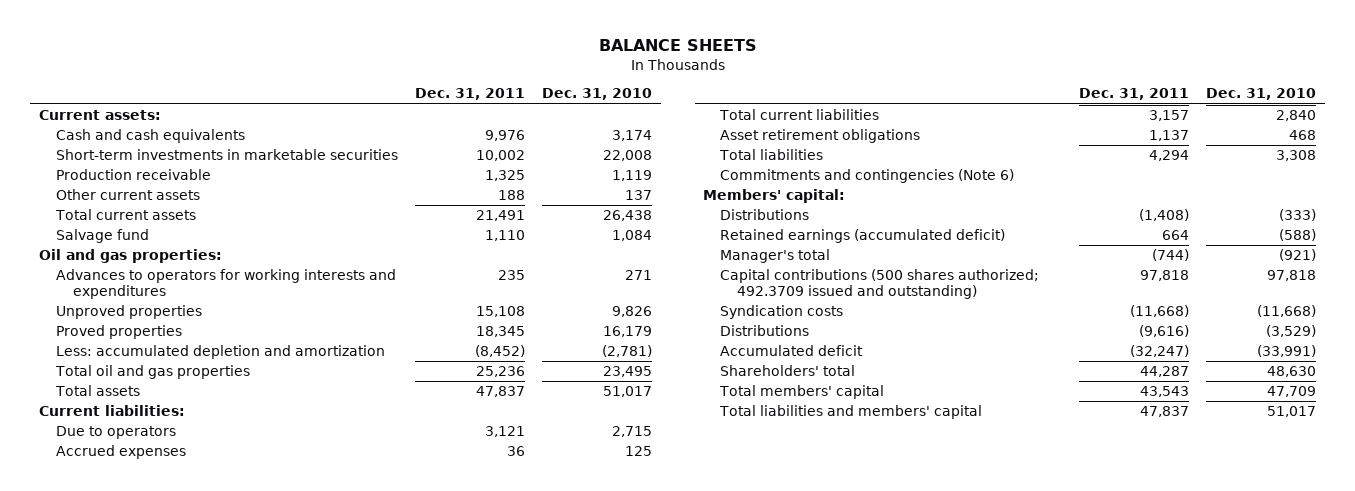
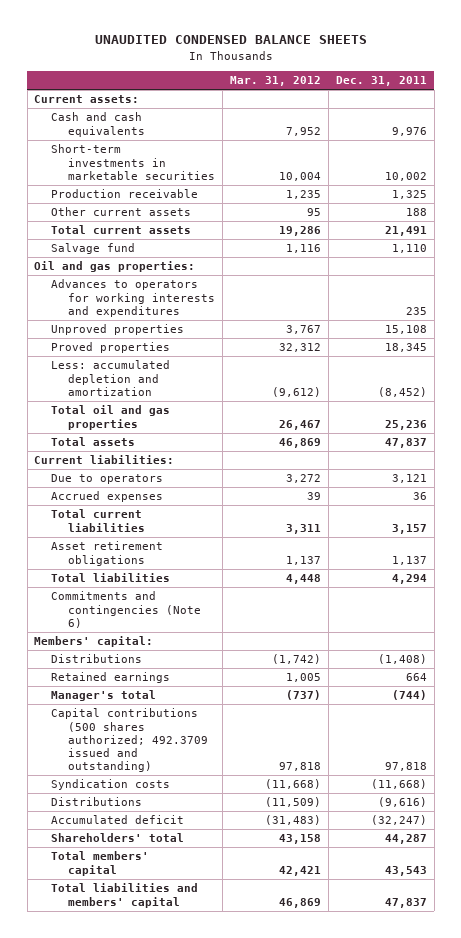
[598,39,757,52] BALANCE SHEETS -> [94,35,367,45] UNAUDITED CONDENSED BALANCE SHEETS
[542,88,653,101] Dec. 31, 2010 -> none
none -> [229,76,321,87] Mar. 31, 2012
[719,229,1005,244] Retained earnings (accumulated deficit) -> [51,672,171,684] Retained earnings

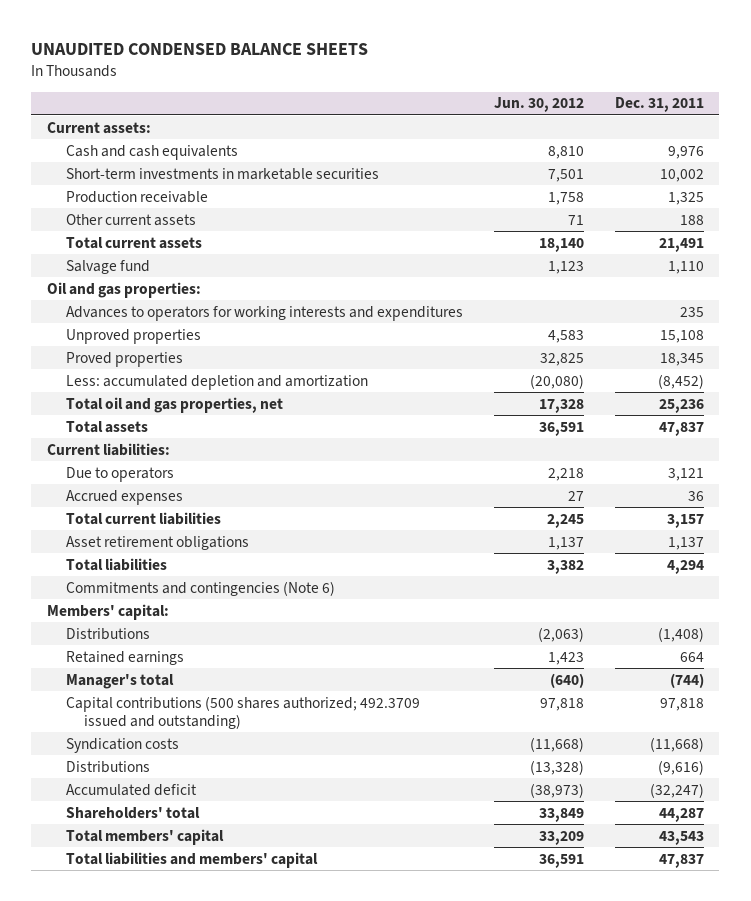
[229,76,321,87] Mar. 31, 2012 -> none
none -> [493,97,584,113] Jun. 30, 2012
[51,405,171,430] Total oil and gas properties -> [65,396,283,413] Total oil and gas properties, net

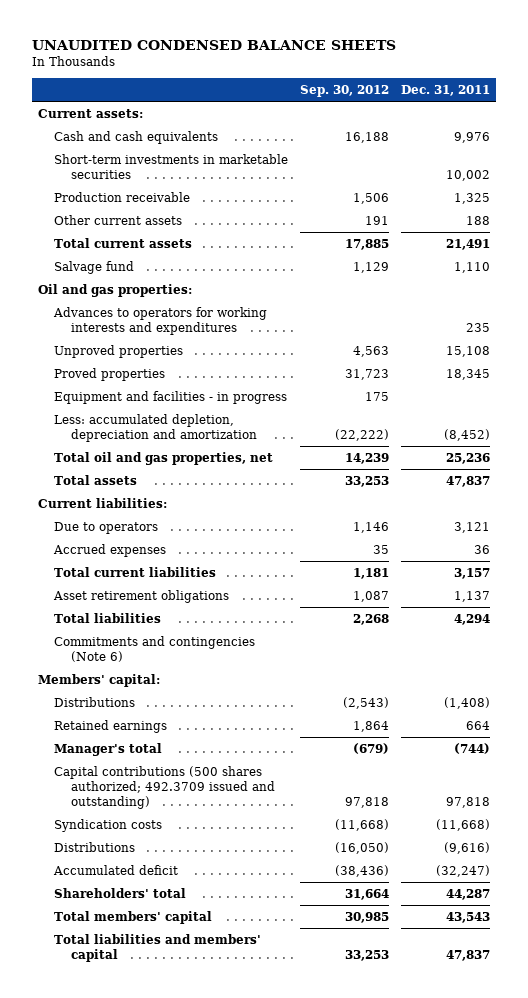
[493,97,584,113] Jun. 30, 2012 -> none
none -> [300,84,390,97] Sep. 30, 2012
none -> [54,390,288,404] Equipment and facilities - in progress
[65,374,368,390] Less: accumulated depletion and amortization -> [54,413,258,443] Less: accumulated depletion, depreciation and amortization

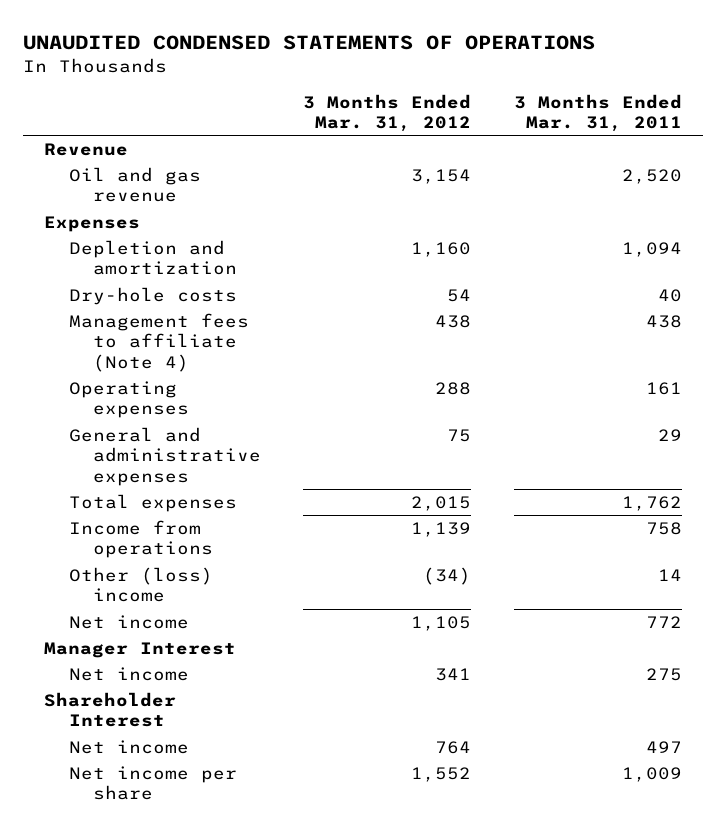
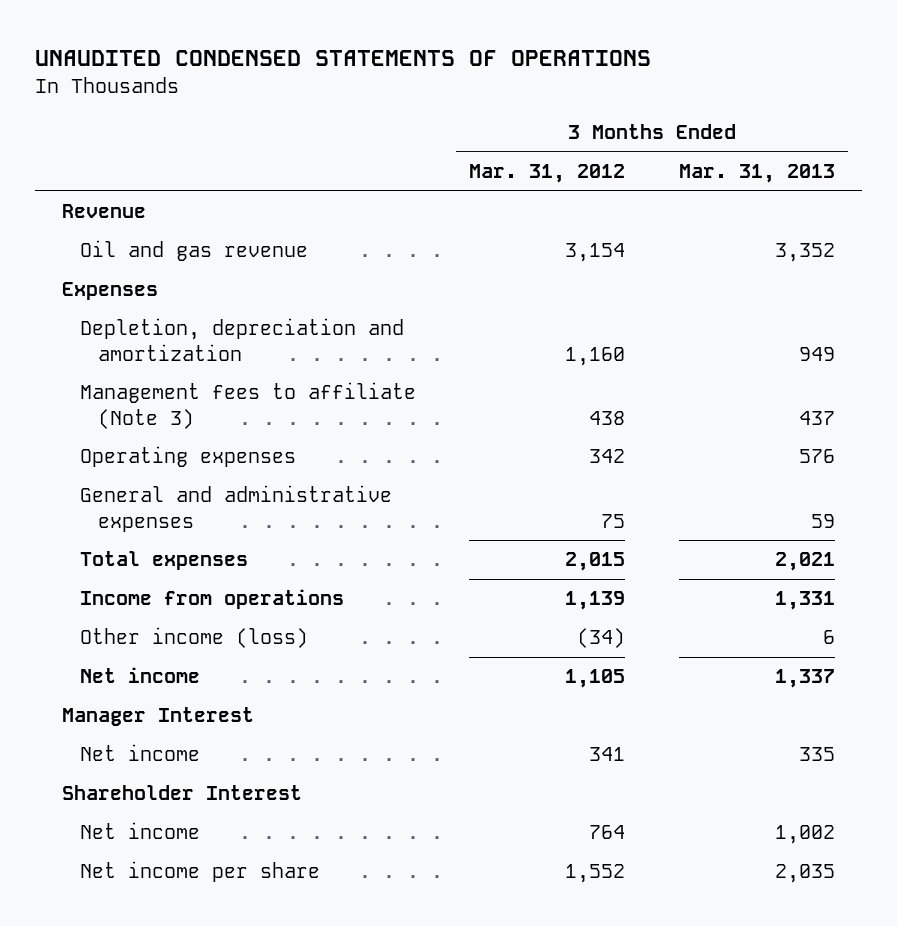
[513,93,682,133] 3 Months Ended Mar. 31, 2011 -> none
none -> [678,164,835,184] Mar. 31, 2013
[68,287,237,306] Dry-hole costs -> none
[68,240,238,276] Depletion and amortization -> [79,318,404,361] Depletion, depreciation and amortization
[68,313,249,372] Management fees to affiliate (Note 4) -> [79,382,416,429] Management fees to affiliate (Note 3)
[435,382,472,396] 288 -> [589,449,626,464] 342
[68,567,213,603] Other (loss) income -> [79,627,308,649] Other income (loss)

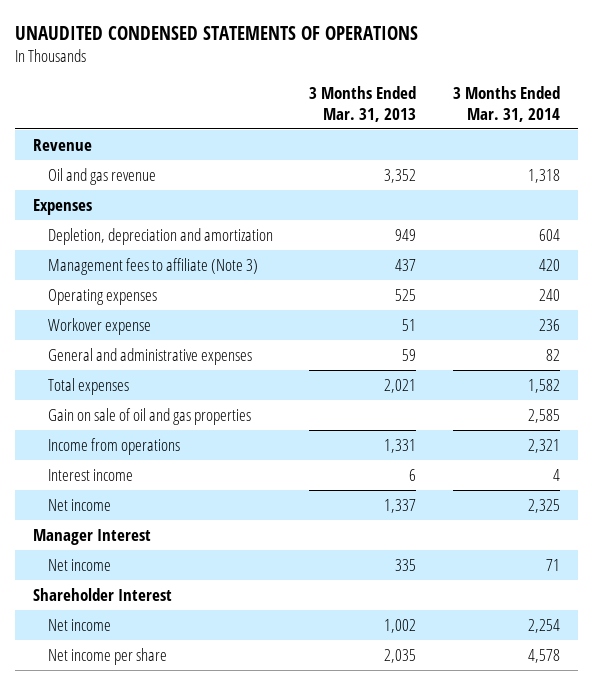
[469,164,626,184] Mar. 31, 2012 -> none
none -> [452,86,560,122] 3 Months Ended Mar. 31, 2014
[798,449,835,464] 576 -> [395,288,417,301] 525
none -> [48,317,152,335] Workover expense
none -> [48,407,252,425] Gain on sale of oil and gas properties
[79,627,308,649] Other income (loss) -> none
none -> [48,468,134,481] Interest income

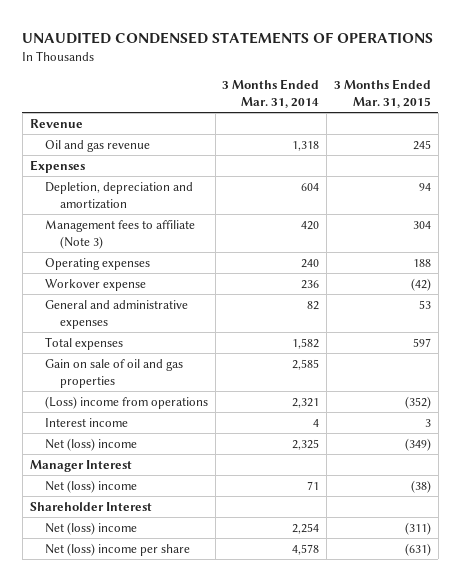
[309,86,417,122] 3 Months Ended Mar. 31, 2013 -> none
none -> [334,79,432,108] 3 Months Ended Mar. 31, 2015
[48,437,181,455] Income from operations -> [44,395,208,409] (Loss) income from operations
[48,498,112,511] Net income -> [44,437,137,451] Net (loss) income
[48,558,112,571] Net income -> [44,479,137,493] Net (loss) income
[48,618,112,631] Net income -> [44,521,137,535] Net (loss) income
[48,647,168,665] Net income per share -> [44,542,190,556] Net (loss) income per share

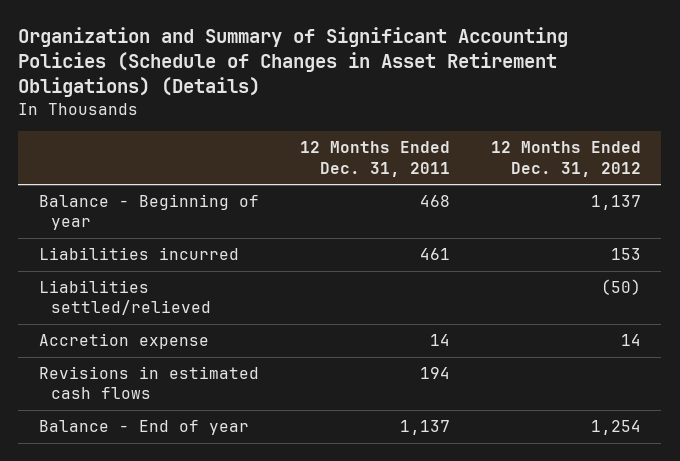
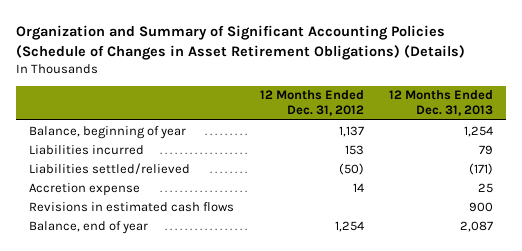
[299,141,450,177] 12 Months Ended Dec. 31, 2011 -> none
none -> [389,90,494,117] 12 Months Ended Dec. 31, 2013
[38,194,259,231] Balance - Beginning of year -> [28,125,186,139] Balance, beginning of year
[38,420,249,436] Balance - End of year -> [28,220,148,234] Balance, end of year

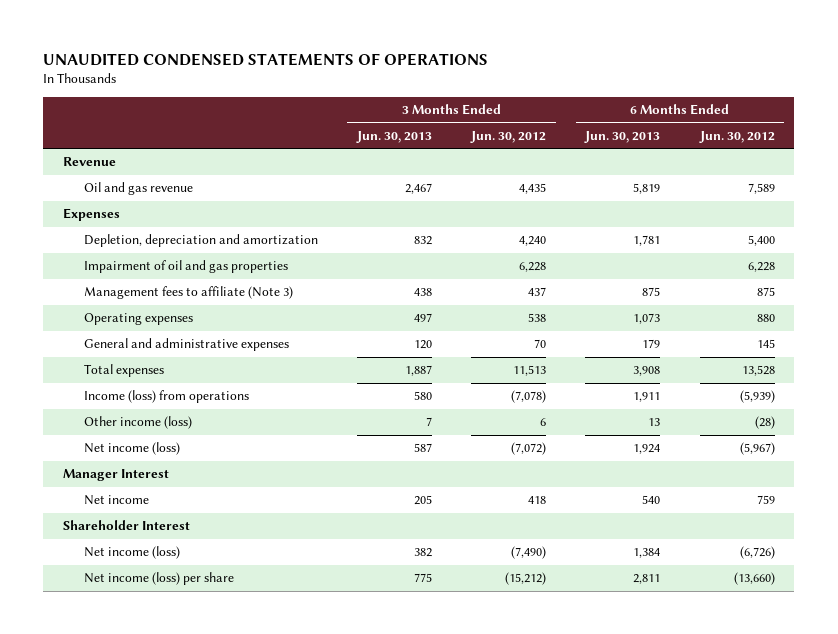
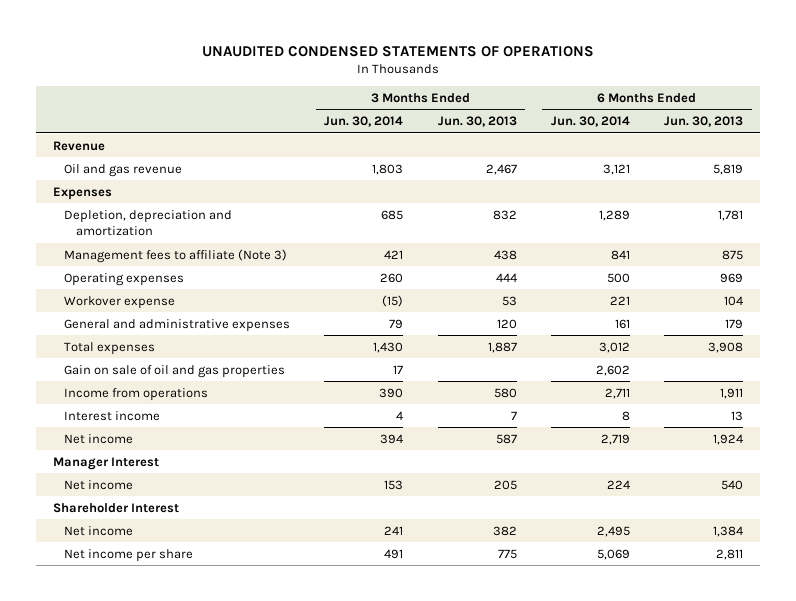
[470,131,547,144] Jun. 30, 2012 -> none
[698,131,775,144] Jun. 30, 2012 -> none
none -> [324,115,404,127] Jun. 30, 2014
none -> [551,115,631,127] Jun. 30, 2014
[83,260,288,274] Impairment of oil and gas properties -> none
[413,313,432,323] 497 -> [495,272,517,282] 444
[633,313,661,325] 1,073 -> [720,272,744,283] 969
none -> [64,295,176,309] Workover expense
none -> [64,364,286,378] Gain on sale of oil and gas properties
[83,390,249,404] Income (loss) from operations -> [64,387,209,401] Income from operations
[83,416,192,430] Other income (loss) -> [64,410,161,421] Interest income
[83,442,180,456] Net income (loss) -> [64,433,134,444] Net income
[83,546,180,560] Net income (loss) -> [64,525,134,536] Net income
[83,572,234,586] Net income (loss) per share -> [64,548,194,562] Net income per share

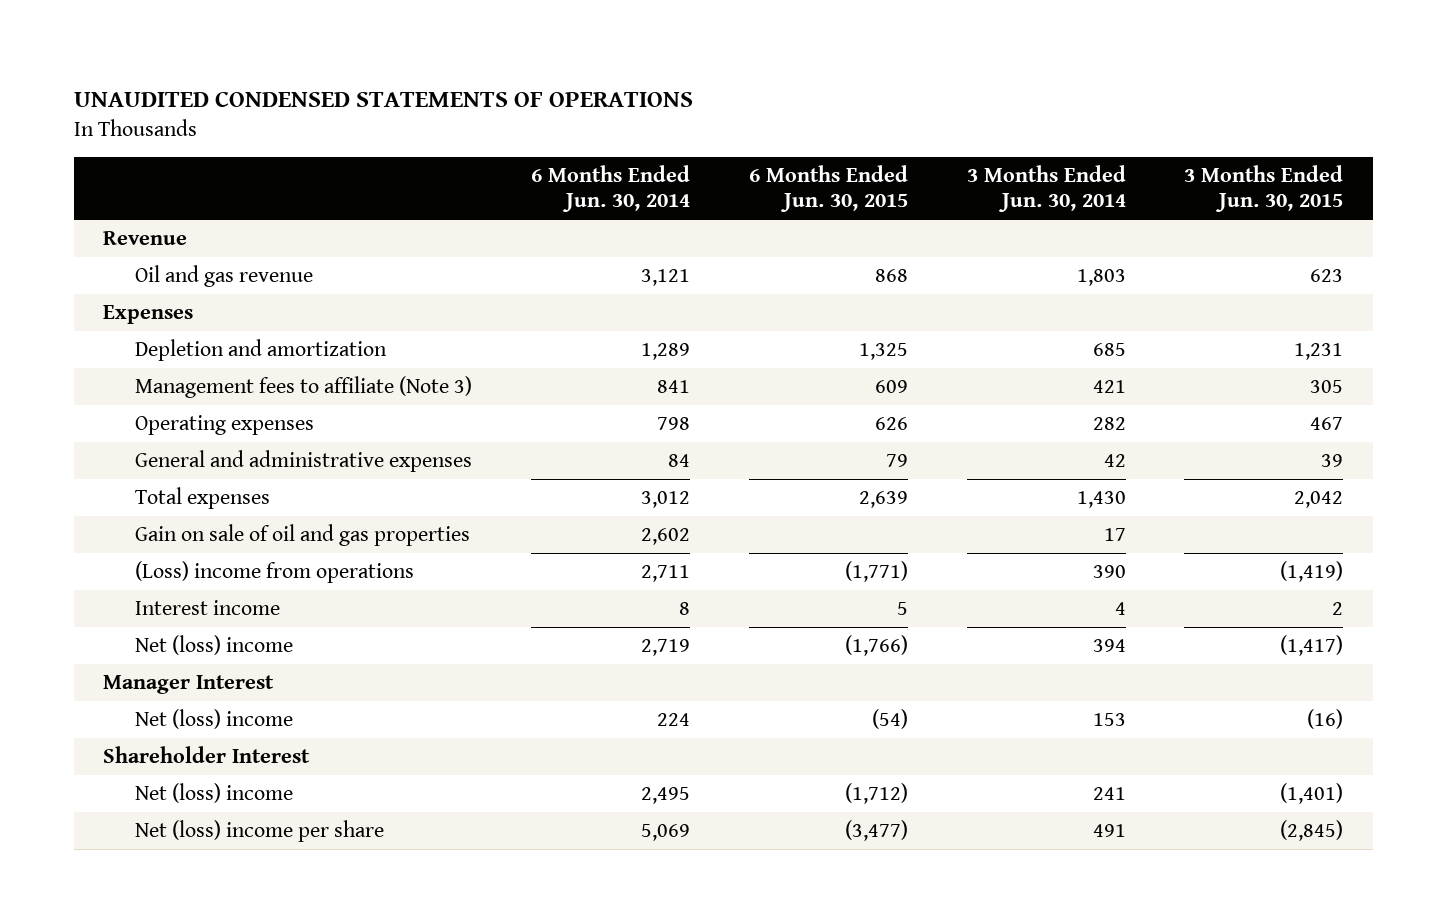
[437,115,517,127] Jun. 30, 2013 -> none
[664,115,744,127] Jun. 30, 2013 -> none
none -> [748,165,908,213] 6 Months Ended Jun. 30, 2015
none -> [1184,165,1344,213] 3 Months Ended Jun. 30, 2015
[64,209,233,237] Depletion, depreciation and amortization -> [135,339,388,362] Depletion and amortization
[64,295,176,309] Workover expense -> none
[380,272,404,283] 260 -> [1092,417,1126,431] 282
[607,272,631,283] 500 -> [657,417,691,431] 798
[389,318,404,329] 79 -> [1103,454,1126,468] 42
[615,318,631,329] 161 -> [668,454,691,468] 84
[64,387,209,401] Income from operations -> [135,561,415,584] (Loss) income from operations
[64,433,134,444] Net income -> [135,635,294,656] Net (loss) income
[64,479,134,490] Net income -> [135,709,294,730] Net (loss) income
[64,525,134,536] Net income -> [135,783,294,804] Net (loss) income
[64,548,194,562] Net income per share -> [135,820,385,843] Net (loss) income per share

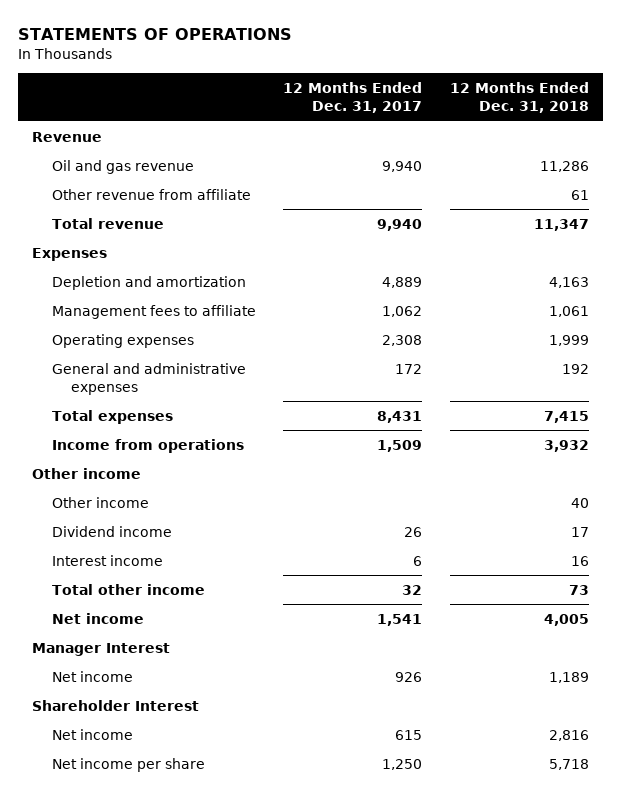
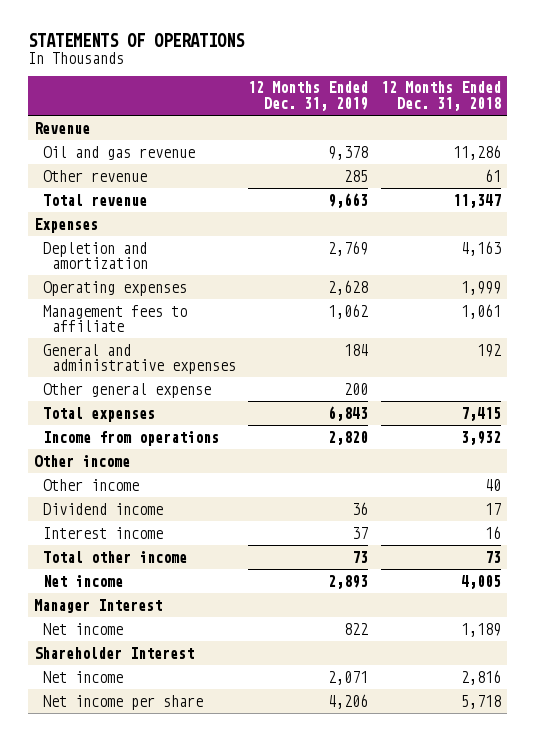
[283,82,423,114] 12 Months Ended Dec. 31, 2017 -> none
none -> [248,81,369,111] 12 Months Ended Dec. 31, 2019
[51,188,251,200] Other revenue from affiliate -> [42,169,147,182] Other revenue
[51,304,256,319] Management fees to affiliate -> [42,304,187,332] Management fees to affiliate
none -> [42,382,211,398] Other general expense

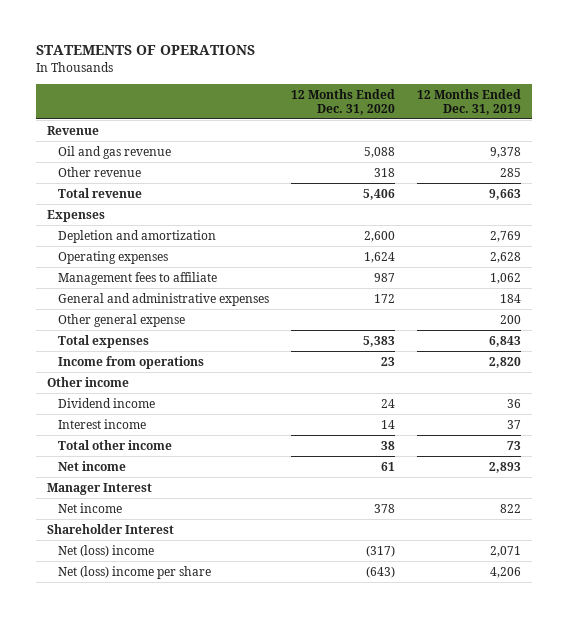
[380,81,501,111] 12 Months Ended Dec. 31, 2018 -> none
none -> [290,88,395,116] 12 Months Ended Dec. 31, 2020
[42,478,139,491] Other income -> none
[42,670,123,683] Net income -> [57,544,154,557] Net (loss) income
[42,694,203,710] Net income per share -> [57,565,211,579] Net (loss) income per share

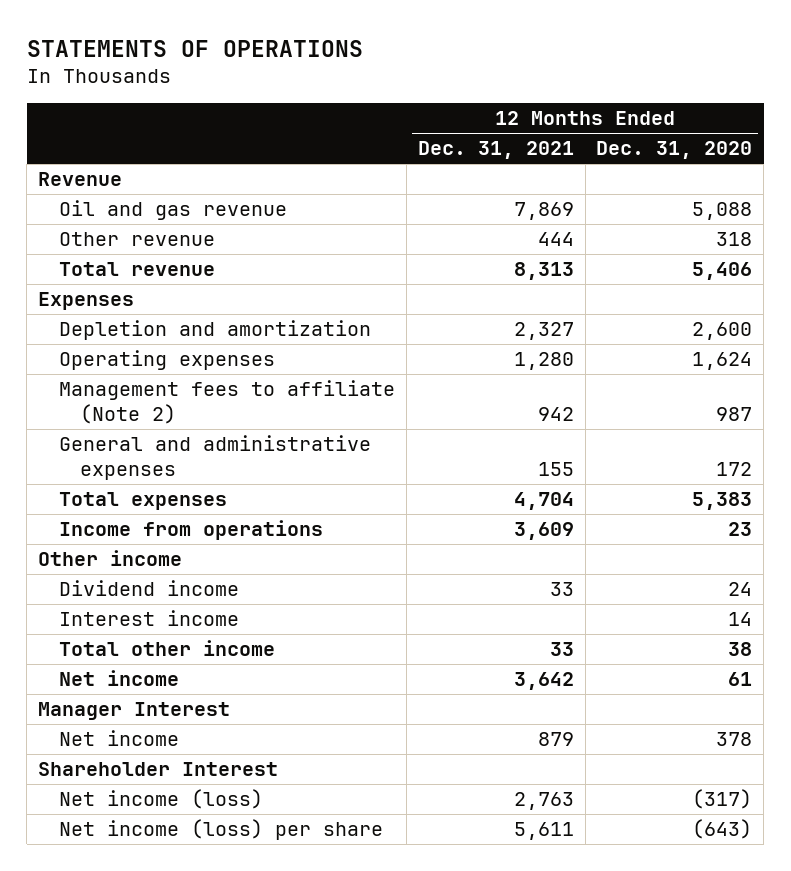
[417,88,522,116] 12 Months Ended Dec. 31, 2019 -> none
none -> [417,141,574,160] Dec. 31, 2021
[57,271,217,285] Management fees to affiliate -> [59,380,396,425] Management fees to affiliate (Note 2)
[57,313,185,327] Other general expense -> none
[57,544,154,557] Net (loss) income -> [59,789,264,810] Net income (loss)
[57,565,211,579] Net (loss) income per share -> [59,819,384,841] Net income (loss) per share

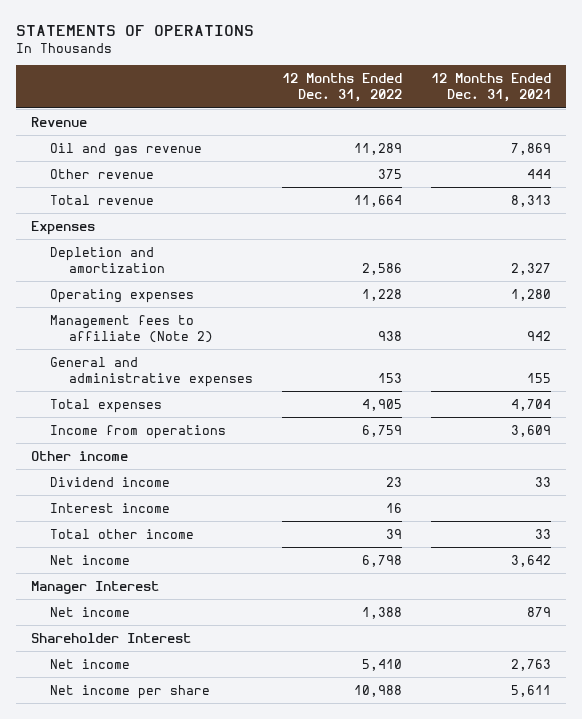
[596,141,753,160] Dec. 31, 2020 -> none
none -> [282,73,403,103] 12 Months Ended Dec. 31, 2022
[59,789,264,810] Net income (loss) -> [50,658,131,669] Net income
[59,819,384,841] Net income (loss) per share -> [50,684,211,699] Net income per share

